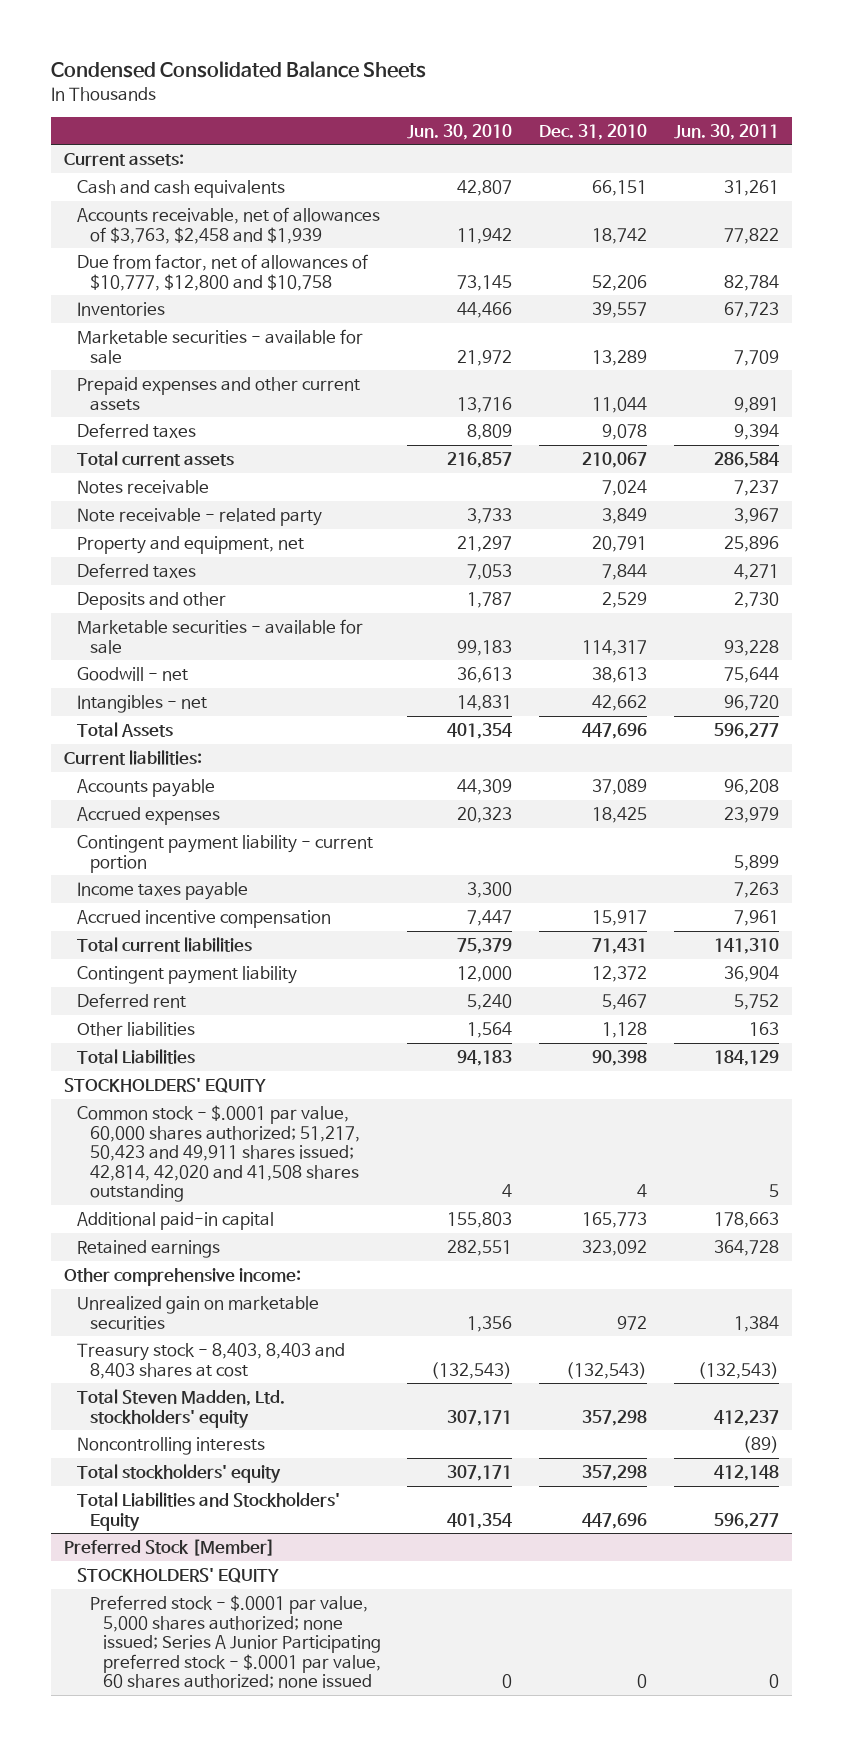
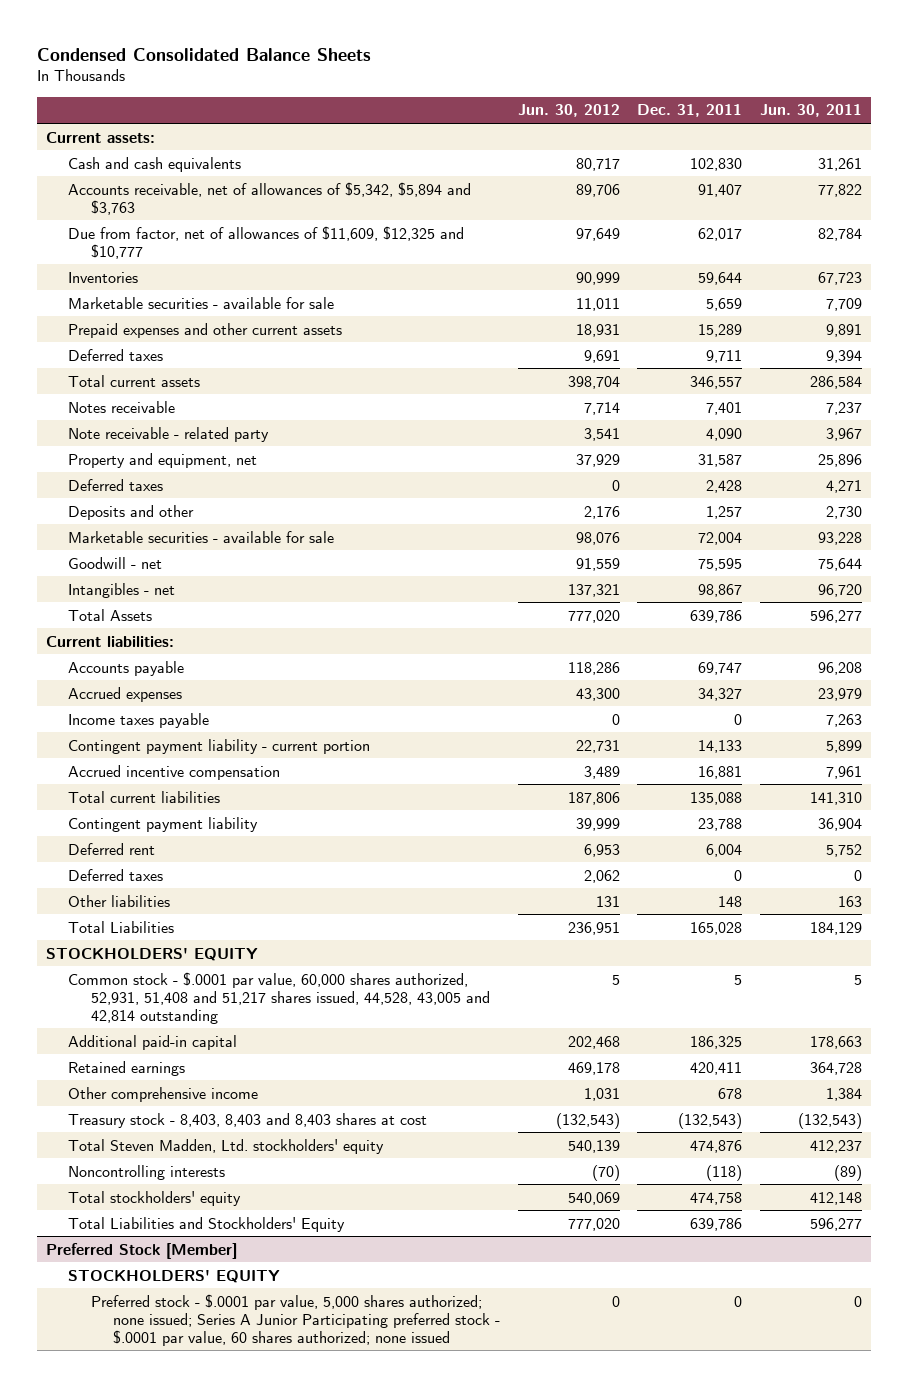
[407,123,513,140] Jun. 30, 2010 -> none
[538,123,647,140] Dec. 31, 2010 -> none
none -> [517,104,620,118] Jun. 30, 2012
none -> [637,104,743,118] Dec. 31, 2011
[76,206,380,244] Accounts receivable, net of allowances of $3,763, $2,458 and $1,939 -> [68,181,472,215] Accounts receivable, net of allowances of $5,342, $5,894 and $3,763
[76,253,368,291] Due from factor, net of allowances of $10,777, $12,800 and $10,758 -> [68,225,465,259] Due from factor, net of allowances of $11,609, $12,325 and $10,777
[76,834,373,873] Contingent payment liability - current portion -> [68,738,371,754] Contingent payment liability - current portion
none -> [68,868,164,881] Deferred taxes
[76,1104,360,1203] Common stock - $.0001 par value, 60,000 shares authorized; 51,217, 50,423 and 49,911 shares issued; 42,814, 42,020 and 41,508 shares outstanding -> [68,971,490,1024] Common stock - $.0001 par value, 60,000 shares authorized, 52,931, 51,408 and 51,217 shares issued, 44,528, 43,005 and 42,814 outstanding
[63,1267,301,1286] Other comprehensive income: -> none
[76,1295,319,1330] Unrealized gain on marketable securities -> [68,1086,259,1102] Other comprehensive income

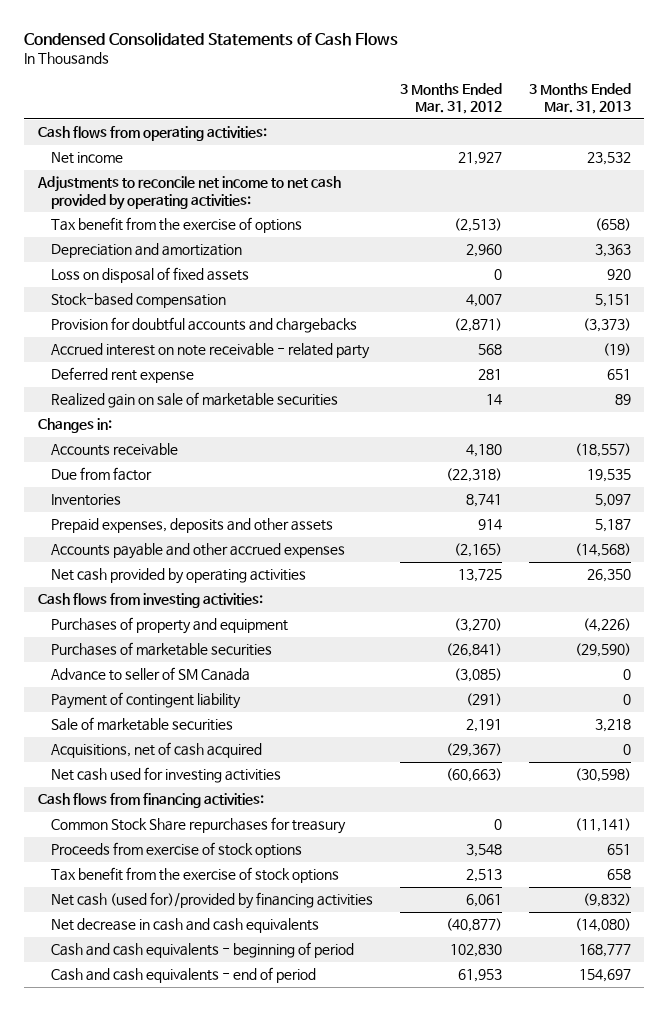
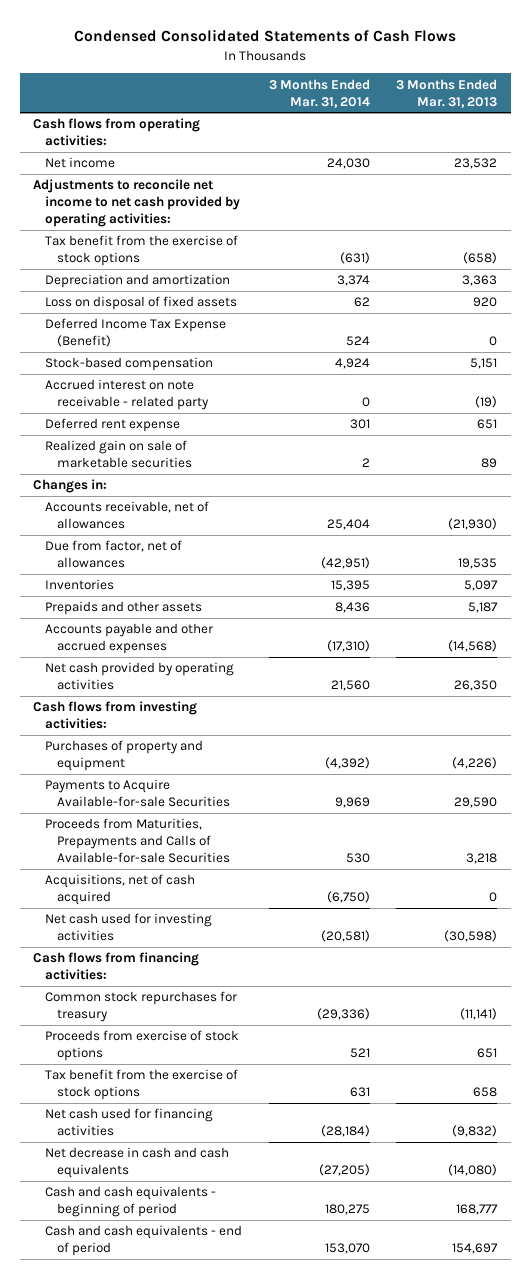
[399,82,502,115] 3 Months Ended Mar. 31, 2012 -> none
none -> [268,78,370,108] 3 Months Ended Mar. 31, 2014
[50,217,302,234] Tax benefit from the exercise of options -> [45,235,239,267] Tax benefit from the exercise of stock options
none -> [45,318,227,348] Deferred Income Tax Expense (Benefit)
[50,317,357,334] Provision for doubtful accounts and chargebacks -> none
[50,443,178,457] Accounts receivable -> [45,501,210,530] Accounts receivable, net of allowances
[574,443,631,458] (18,557) -> [448,518,498,531] (21,930)
[50,467,152,482] Due from factor -> [45,540,183,569] Due from factor, net of allowances
[50,518,333,534] Prepaid expenses, deposits and other assets -> [45,601,203,616] Prepaids and other assets
[50,642,272,657] Purchases of marketable securities -> none
[50,667,250,682] Advance to seller of SM Canada -> none
[50,692,241,710] Payment of contingent liability -> none
none -> [45,779,231,808] Payments to Acquire Available-for-sale Securities
[50,717,233,732] Sale of marketable securities -> [45,818,231,864] Proceeds from Maturities, Prepayments and Calls of Available-for-sale Securities
[50,817,346,835] Common Stock Share repurchases for treasury -> [45,991,238,1023] Common stock repurchases for treasury
[50,892,373,910] Net cash (used for)/provided by financing activities -> [45,1108,214,1137] Net cash used for financing activities

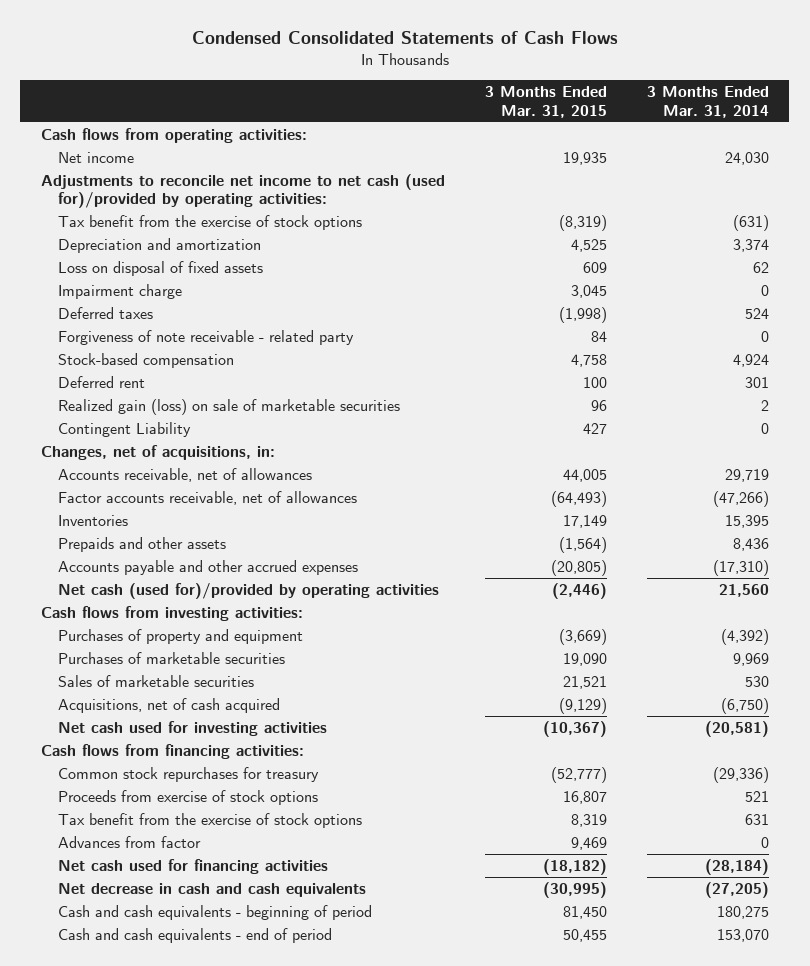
[396,78,498,108] 3 Months Ended Mar. 31, 2013 -> none
none -> [484,86,607,118] 3 Months Ended Mar. 31, 2015
[33,179,241,228] Adjustments to reconcile net income to net cash provided by operating activities: -> [40,173,445,209] Adjustments to reconcile net income to net cash (used for)/provided by operating activities:
none -> [58,283,183,299] Impairment charge
[45,318,227,348] Deferred Income Tax Expense (Benefit) -> [58,306,154,319] Deferred taxes
none -> [58,329,355,345] Forgiveness of note receivable - related party
[45,379,210,411] Accrued interest on note receivable - related party -> none
[45,418,181,433] Deferred rent expense -> [58,375,146,388] Deferred rent
[45,440,193,469] Realized gain on sale of marketable securities -> [58,398,401,415] Realized gain (loss) on sale of marketable securities
none -> [58,421,192,437] Contingent Liability
[33,479,108,494] Changes in: -> [40,444,275,460] Changes, net of acquisitions, in:
[326,519,370,531] 25,404 -> [725,468,770,482] 29,719
[45,540,183,569] Due from factor, net of allowances -> [58,490,358,505] Factor accounts receivable, net of allowances
[320,557,370,570] (42,951) -> [713,490,770,507] (47,266)
[45,662,235,691] Net cash provided by operating activities -> [58,582,440,599] Net cash (used for)/provided by operating activities
[45,779,231,808] Payments to Acquire Available-for-sale Securities -> [58,651,286,664] Purchases of marketable securities
[45,818,231,864] Proceeds from Maturities, Prepayments and Calls of Available-for-sale Securities -> [58,674,255,687] Sales of marketable securities
none -> [58,835,202,848] Advances from factor

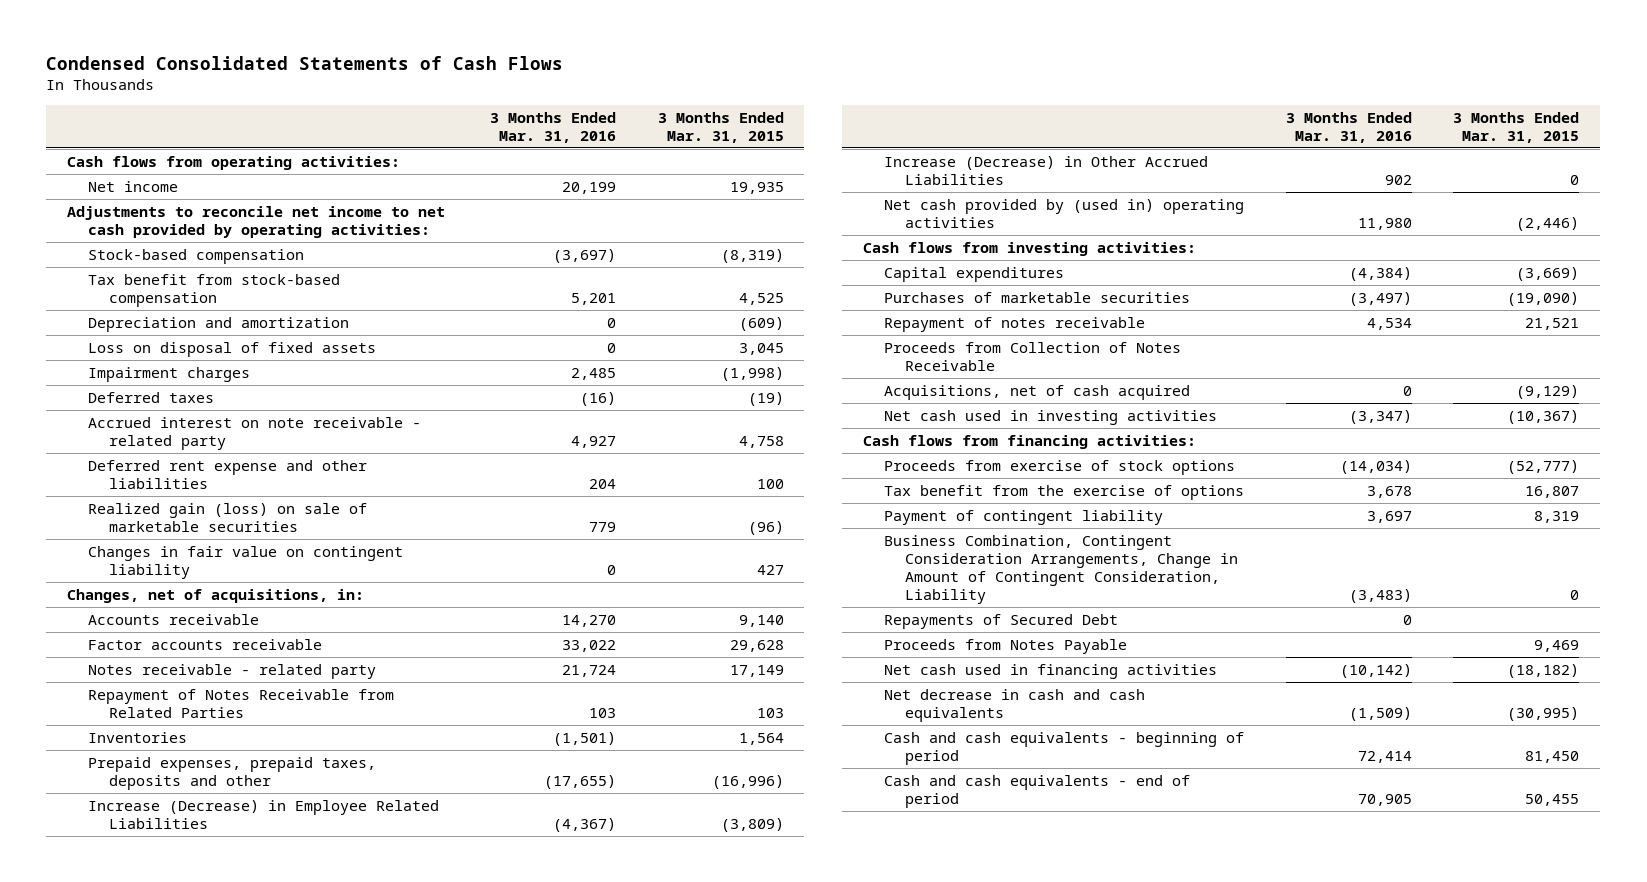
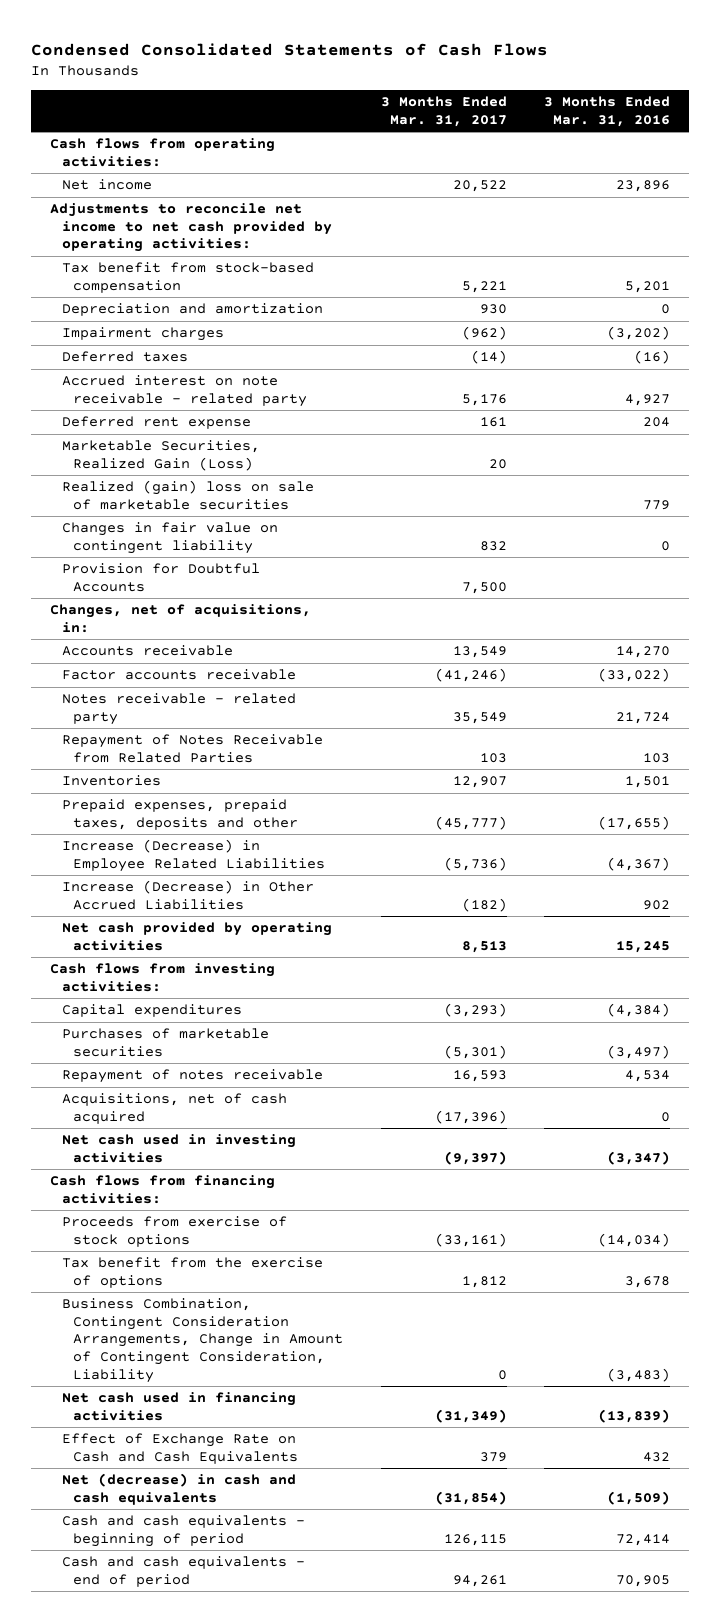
[657,111,784,143] 3 Months Ended Mar. 31, 2015 -> none
none -> [380,96,507,127] 3 Months Ended Mar. 31, 2017
[561,181,616,194] 20,199 -> [616,180,671,193] 23,896
[88,248,305,264] Stock-based compensation -> none
[88,341,377,357] Loss on disposal of fixed assets -> none
[570,367,616,380] 2,485 -> [607,326,671,341] (3,202)
[88,459,368,489] Deferred rent expense and other liabilities -> [61,416,251,430] Deferred rent expense
none -> [61,440,260,471] Marketable Securities, Realized Gain (Loss)
[88,502,368,532] Realized gain (loss) on sale of marketable securities -> [61,480,314,510] Realized (gain) loss on sale of marketable securities
none -> [61,563,260,592] Provision for Doubtful Accounts
[561,639,616,652] 33,022 -> [598,668,671,683] (33,022)
[552,731,616,746] (1,501) -> [625,776,671,789] 1,501
[884,198,1245,228] Net cash provided by (used in) operating activities -> [61,922,332,951] Net cash provided by operating activities
[1357,217,1412,230] 11,980 -> [616,940,671,953] 15,245
[884,341,1182,371] Proceeds from Collection of Notes Receivable -> none
[884,509,1164,525] Payment of contingent liability -> none
[884,613,1119,629] Repayments of Secured Debt -> none
[884,638,1128,654] Proceeds from Notes Payable -> none
[1339,663,1412,678] (10,142) -> [598,1408,671,1423] (13,839)
none -> [61,1433,299,1464] Effect of Exchange Rate on Cash and Cash Equivalents
[884,688,1146,722] Net decrease in cash and cash equivalents -> [61,1473,296,1505] Net (decrease) in cash and cash equivalents

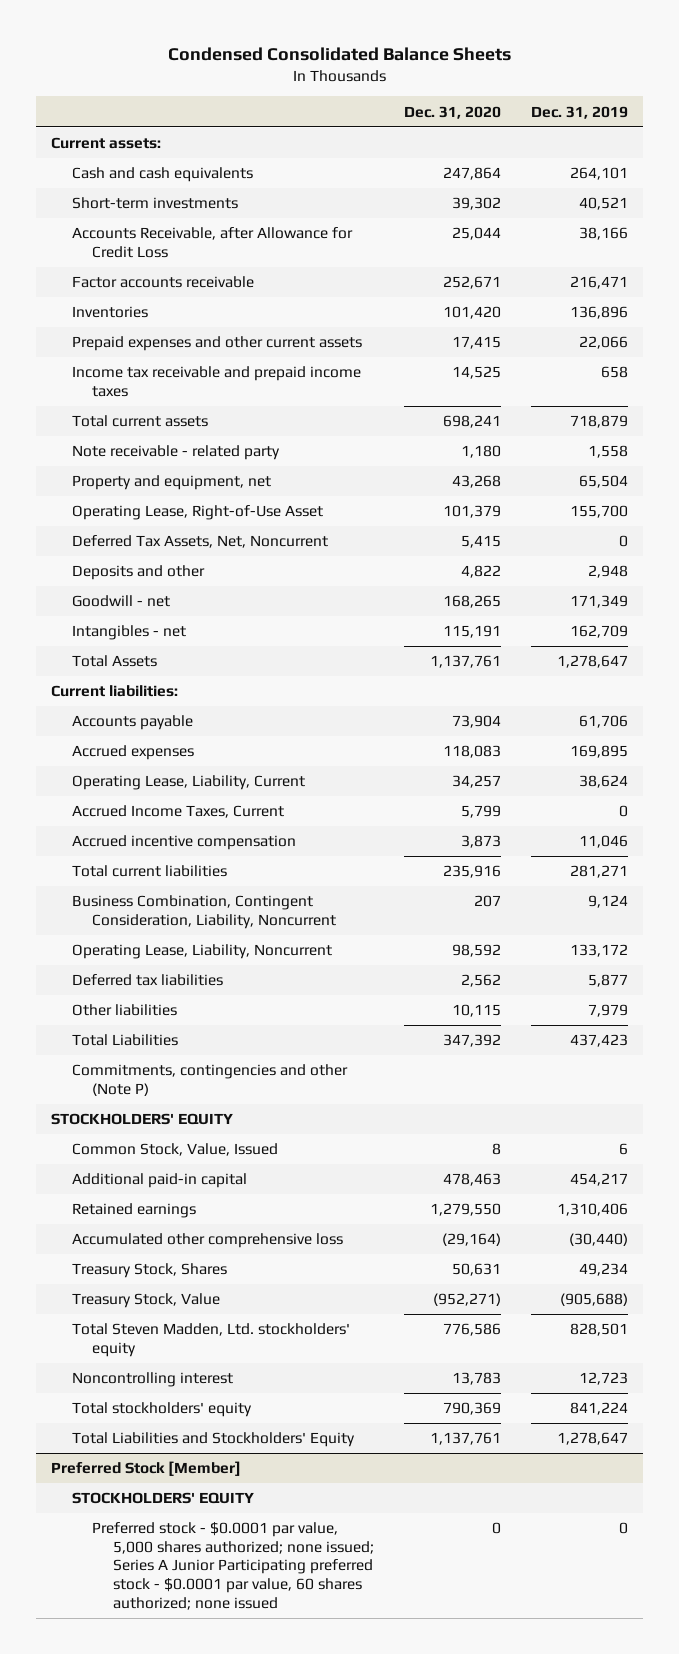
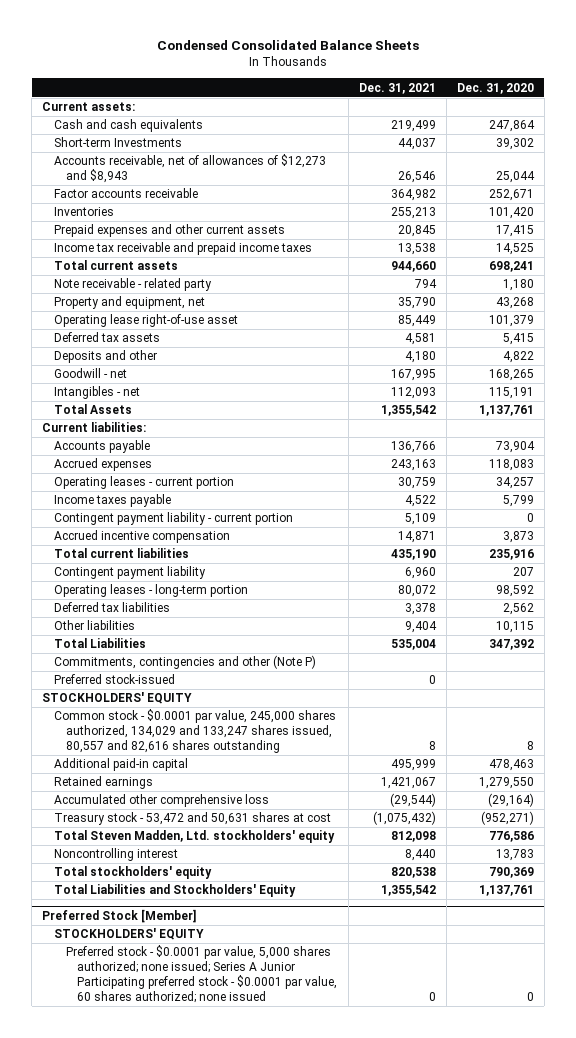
[531,105,629,119] Dec. 31, 2019 -> none
none -> [358,82,436,94] Dec. 31, 2021
[71,197,238,210] Short-term investments -> [53,137,182,148] Short-term Investments
[71,227,353,258] Accounts Receivable, after Allowance for Credit Loss -> [53,154,326,184] Accounts receivable, net of allowances of $12,273 and $8,943
[71,505,323,521] Operating Lease, Right-of-Use Asset -> [53,314,238,328] Operating lease right-of-use asset
[71,535,328,549] Deferred Tax Assets, Net, Noncurrent -> [53,332,160,343] Deferred tax assets
[71,775,305,791] Operating Lease, Liability, Current -> [53,476,234,490] Operating leases - current portion
[71,805,284,819] Accrued Income Taxes, Current -> [53,494,171,508] Income taxes payable
none -> [53,512,293,526] Contingent payment liability - current portion
[71,895,337,929] Business Combination, Contingent Consideration, Liability, Noncurrent -> [53,566,206,580] Contingent payment liability
[71,944,332,960] Operating Lease, Liability, Noncurrent -> [53,584,248,598] Operating leases - long-term portion
none -> [53,674,175,685] Preferred stock-issued
[71,1143,278,1157] Common Stock, Value, Issued -> [53,709,336,754] Common stock - $0.0001 par value, 245,000 shares authorized, 134,029 and 133,247 shares issued, 80,557 and 82,616 shares outstanding
[71,1263,227,1279] Treasury Stock, Shares -> none
[71,1293,220,1309] Treasury Stock, Value -> [53,812,331,826] Treasury stock - 53,472 and 50,631 shares at cost

